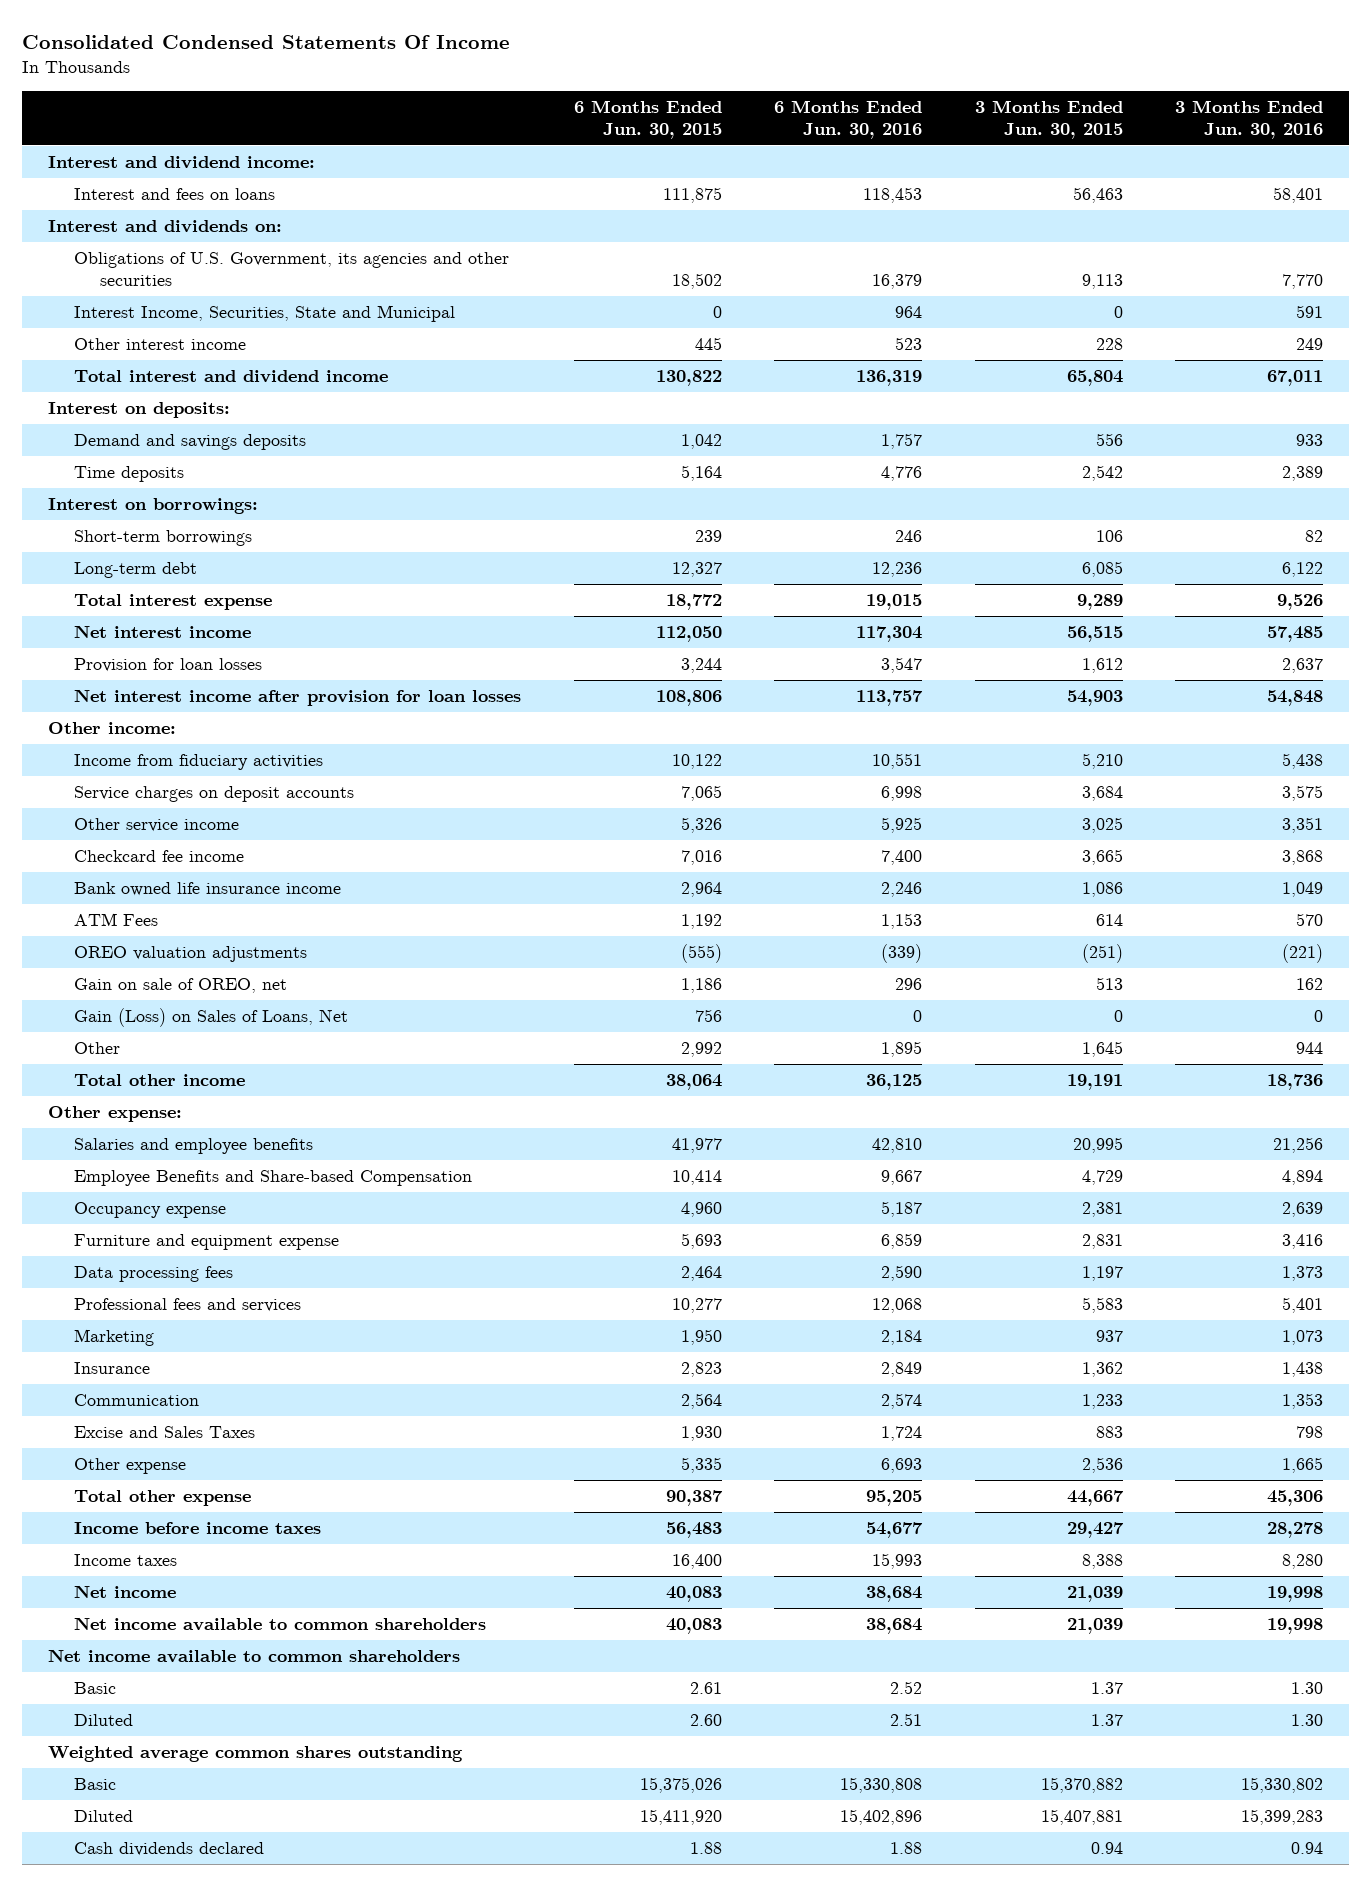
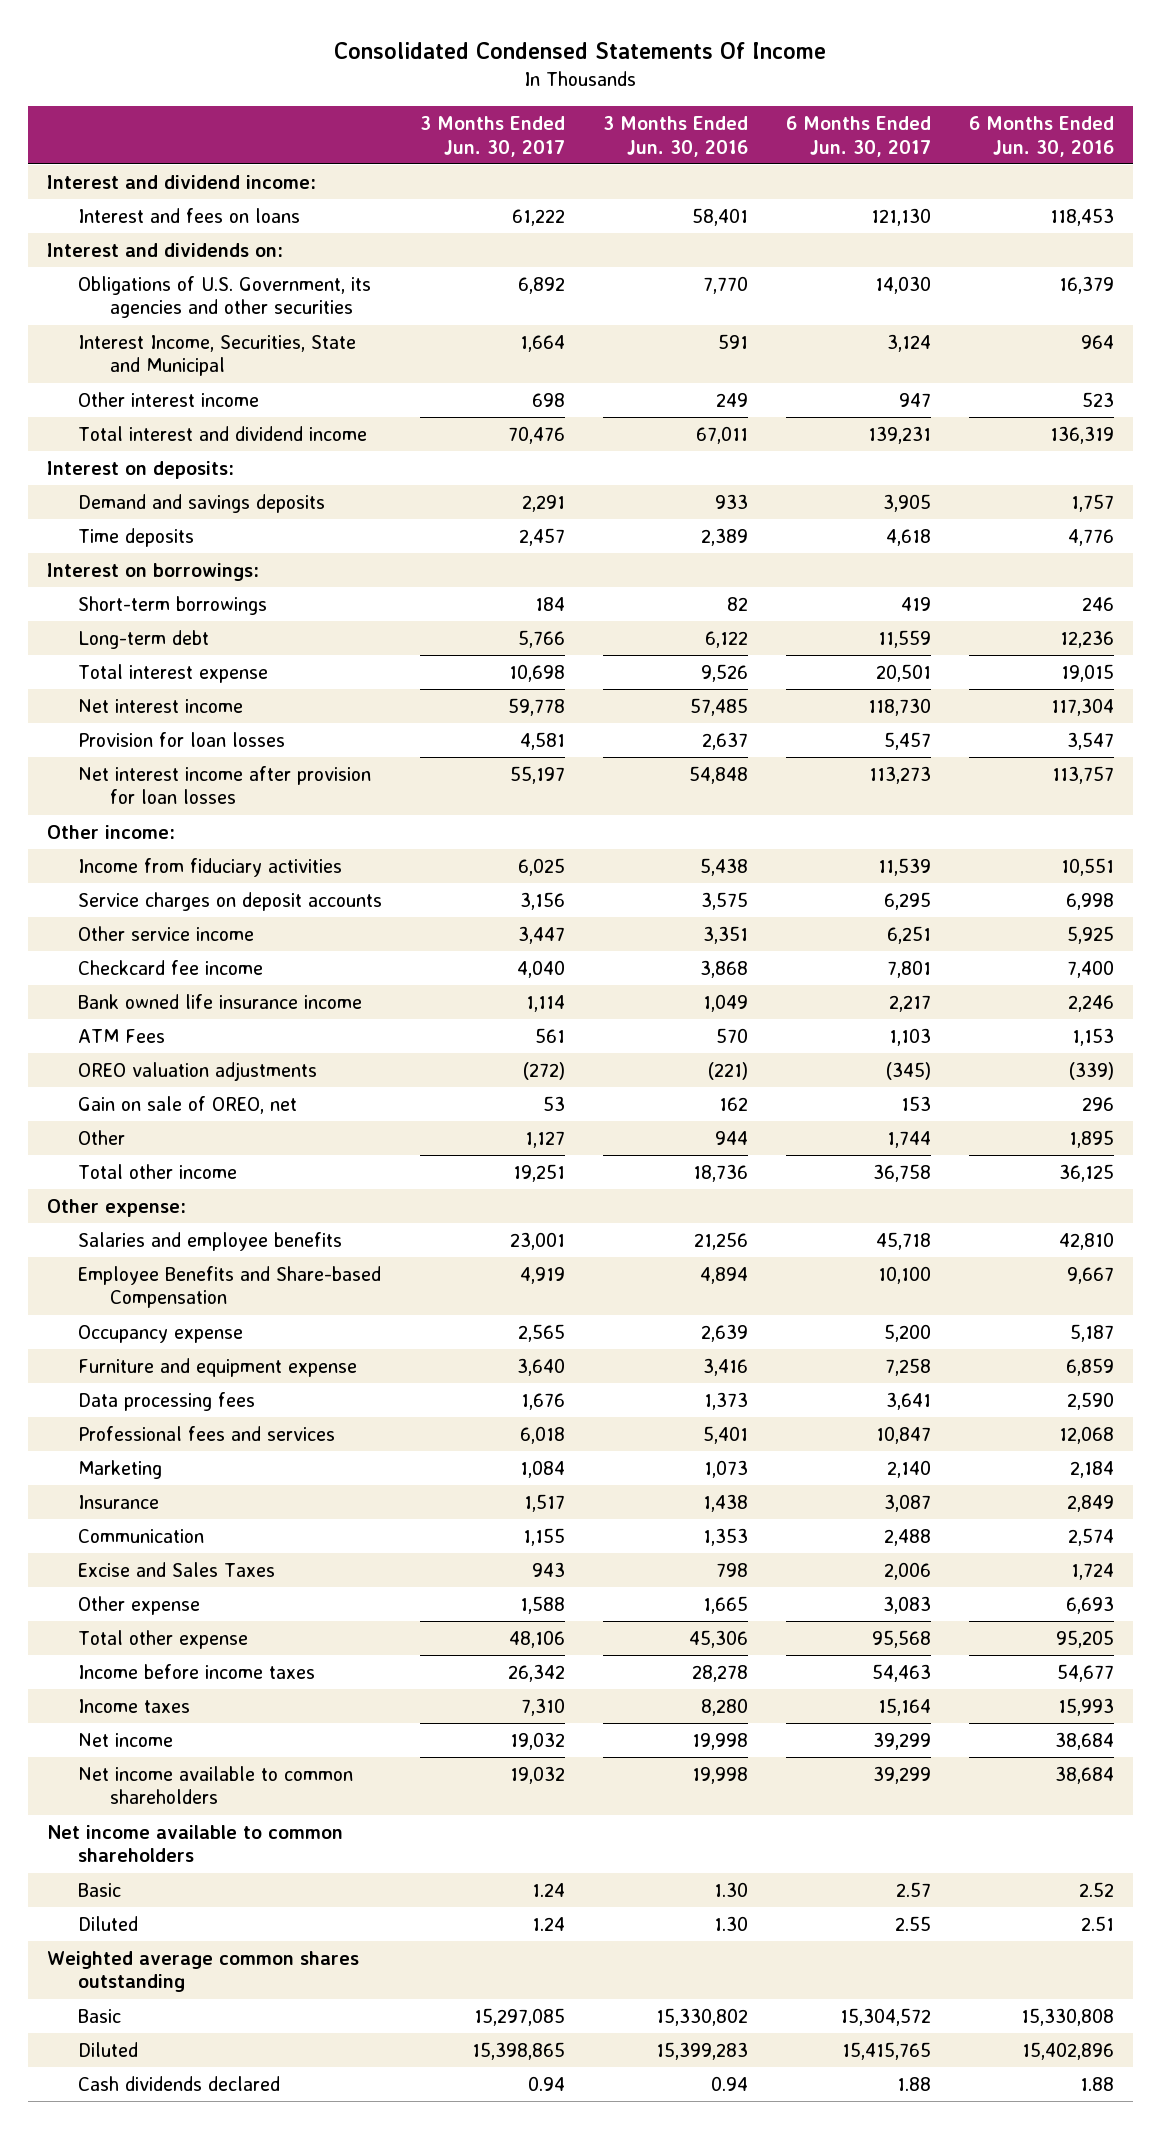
[573,99,722,139] 6 Months Ended Jun. 30, 2015 -> none
[974,99,1123,139] 3 Months Ended Jun. 30, 2015 -> none
none -> [420,116,566,157] 3 Months Ended Jun. 30, 2017
none -> [785,116,931,157] 6 Months Ended Jun. 30, 2017
[74,1008,349,1028] Gain (Loss) on Sales of Loans, Net -> none

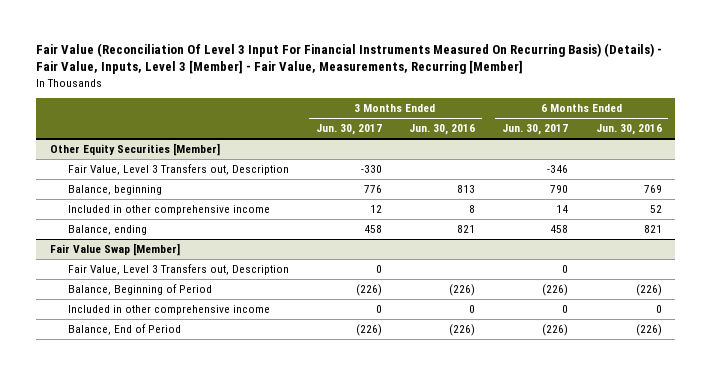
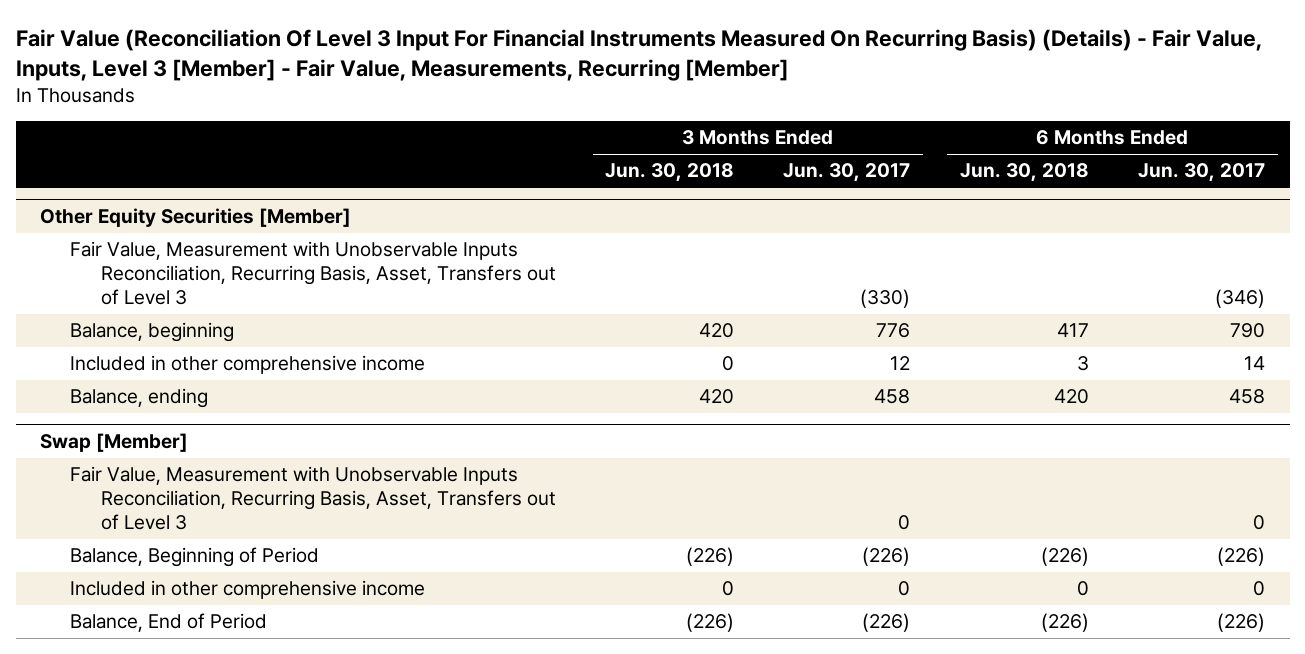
[409,124,476,136] Jun. 30, 2016 -> none
[595,124,662,136] Jun. 30, 2016 -> none
none -> [604,163,734,183] Jun. 30, 2018
none -> [959,163,1089,183] Jun. 30, 2018
[67,164,289,176] Fair Value, Level 3 Transfers out, Description -> none
none -> [70,241,556,306] Fair Value, Measurement with Unobservable Inputs Reconciliation, Recurring Basis, Asset, Transfers out of Level 3
[67,264,289,276] Fair Value, Level 3 Transfers out, Description -> none
[49,243,180,257] Fair Value Swap [Member] -> [40,433,189,453] Swap [Member]
none -> [70,466,556,531] Fair Value, Measurement with Unobservable Inputs Reconciliation, Recurring Basis, Asset, Transfers out of Level 3

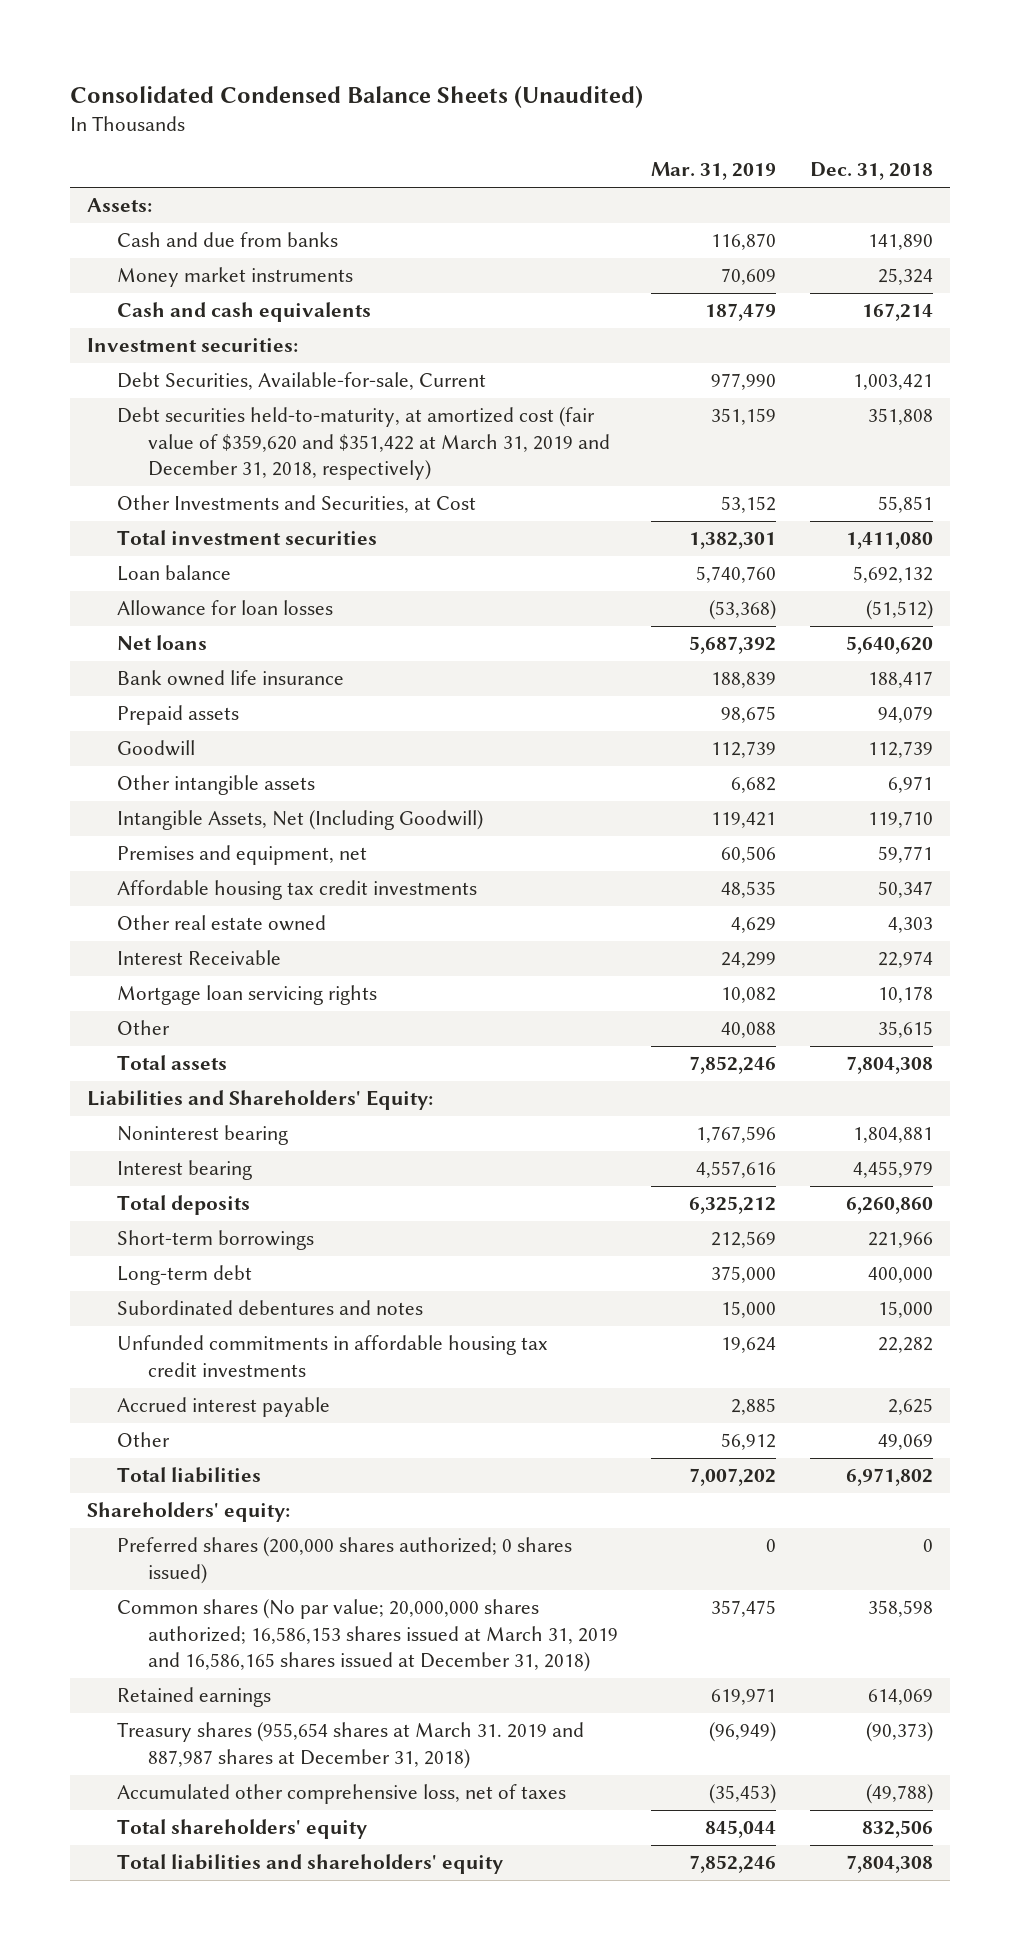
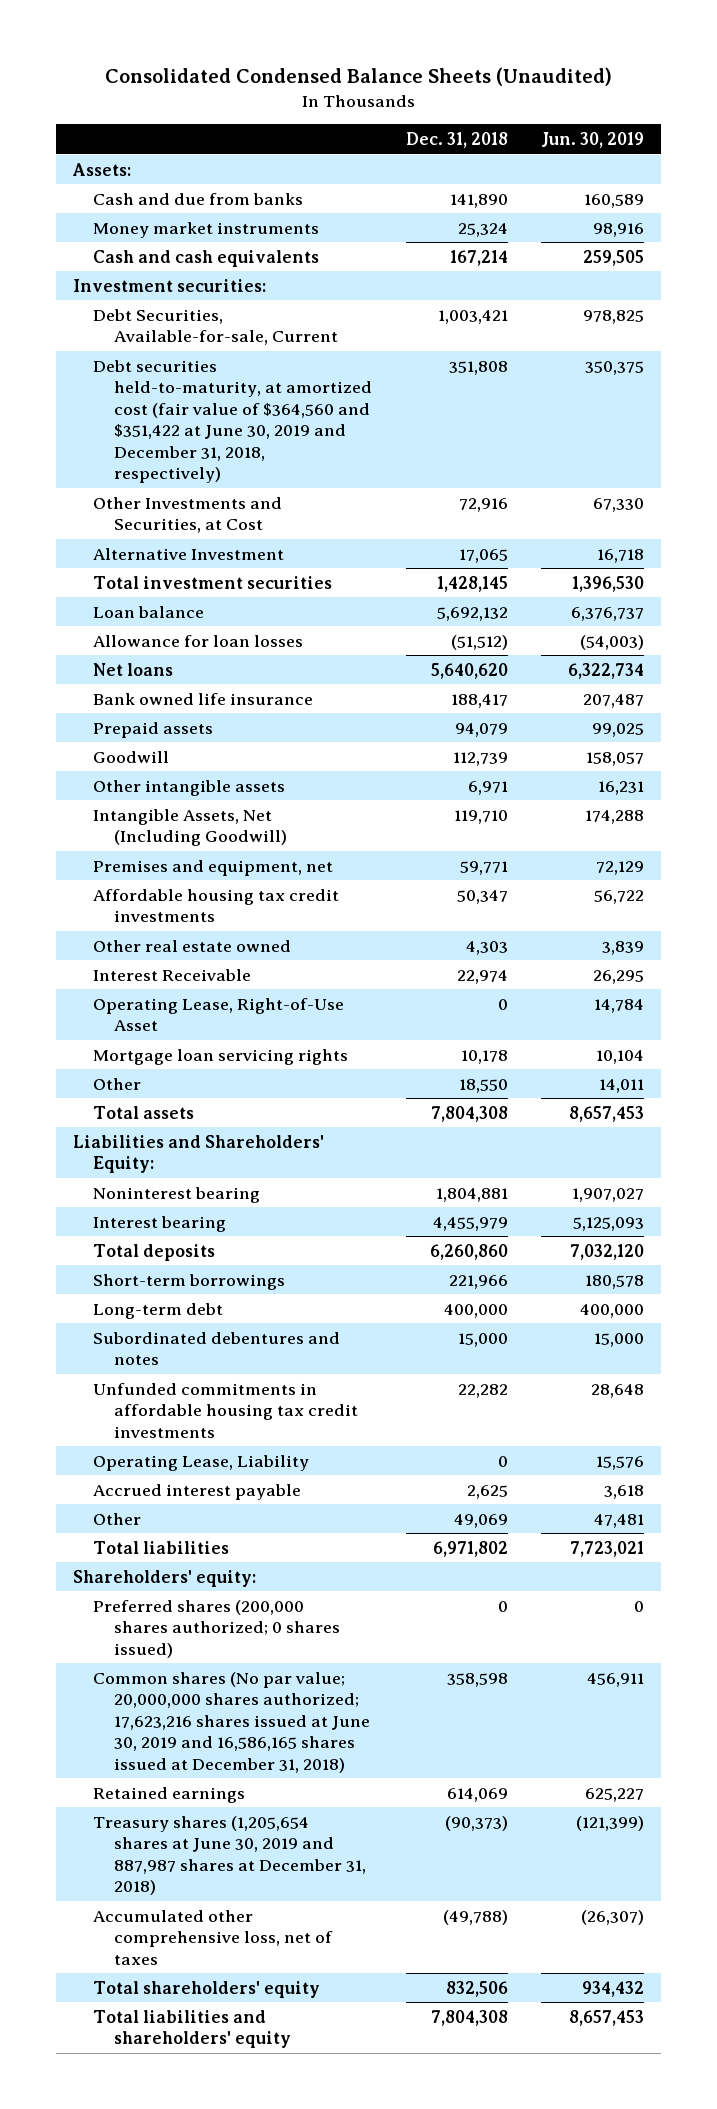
[651,162,777,181] Mar. 31, 2019 -> none
none -> [541,132,645,149] Jun. 30, 2019
[117,407,610,481] Debt securities held-to-maturity, at amortized cost (fair value of $359,620 and $351,422 at March 31, 2019 and December 31, 2018, respectively) -> [93,359,372,484] Debt securities held-to-maturity, at amortized cost (fair value of $364,560 and $351,422 at June 30, 2019 and December 31, 2018, respectively)
[877,496,933,514] 55,851 -> [458,497,508,512] 72,916
none -> [93,547,285,560] Alternative Investment
[845,532,933,550] 1,411,080 -> [436,575,508,592] 1,428,145
none -> [93,997,345,1032] Operating Lease, Right-of-Use Asset
[877,1021,933,1039] 35,615 -> [458,1078,508,1093] 18,550
none -> [93,1454,310,1471] Operating Lease, Liability
[117,1599,618,1673] Common shares (No par value; 20,000,000 shares authorized; 16,586,153 shares issued at March 31, 2019 and 16,586,165 shares issued at December 31, 2018) -> [93,1671,370,1773] Common shares (No par value; 20,000,000 shares authorized; 17,623,216 shares issued at June 30, 2019 and 16,586,165 shares issued at December 31, 2018)
[117,1722,585,1769] Treasury shares (955,654 shares at March 31. 2019 and 887,987 shares at December 31, 2018) -> [93,1815,366,1896] Treasury shares (1,205,654 shares at June 30, 2019 and 887,987 shares at December 31, 2018)

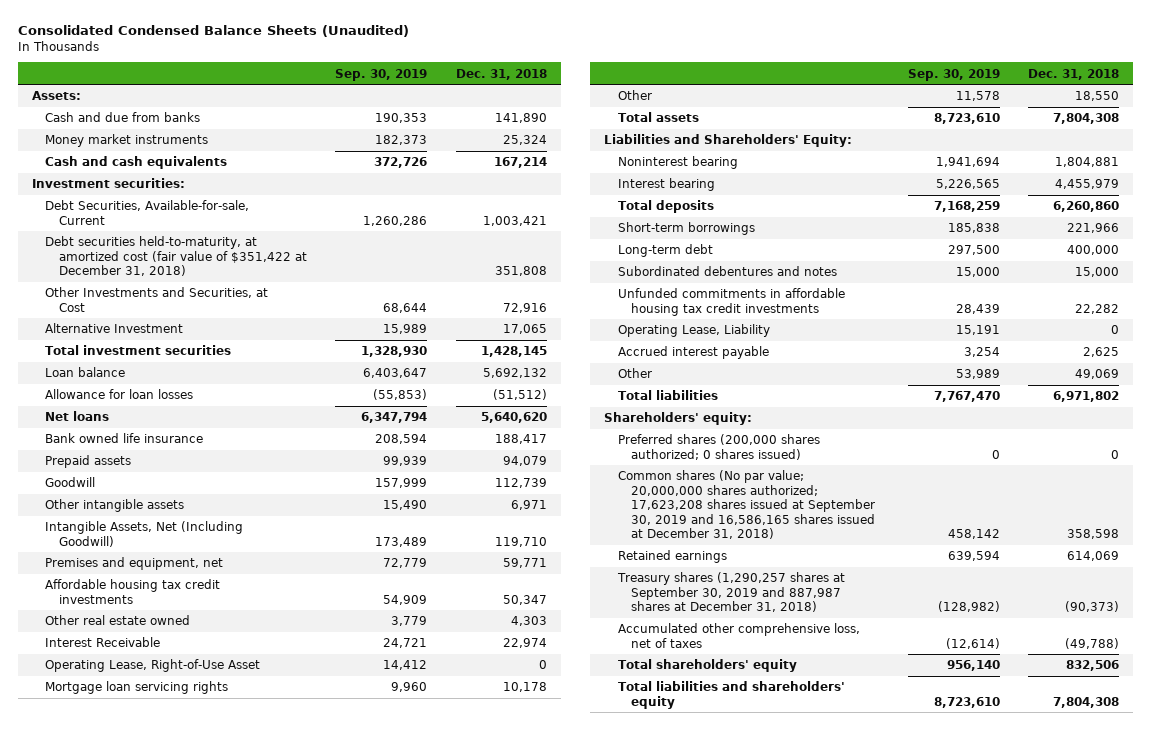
[541,132,645,149] Jun. 30, 2019 -> none
none -> [335,68,428,81] Sep. 30, 2019
[93,359,372,484] Debt securities held-to-maturity, at amortized cost (fair value of $364,560 and $351,422 at June 30, 2019 and December 31, 2018, respectively) -> [45,236,308,277] Debt securities held-to-maturity, at amortized cost (fair value of $351,422 at December 31, 2018)
[93,1671,370,1773] Common shares (No par value; 20,000,000 shares authorized; 17,623,216 shares issued at June 30, 2019 and 16,586,165 shares issued at December 31, 2018) -> [617,470,876,540] Common shares (No par value; 20,000,000 shares authorized; 17,623,208 shares issued at September 30, 2019 and 16,586,165 shares issued at December 31, 2018)
[93,1815,366,1896] Treasury shares (1,205,654 shares at June 30, 2019 and 887,987 shares at December 31, 2018) -> [616,572,845,613] Treasury shares (1,290,257 shares at September 30, 2019 and 887,987 shares at December 31, 2018)

